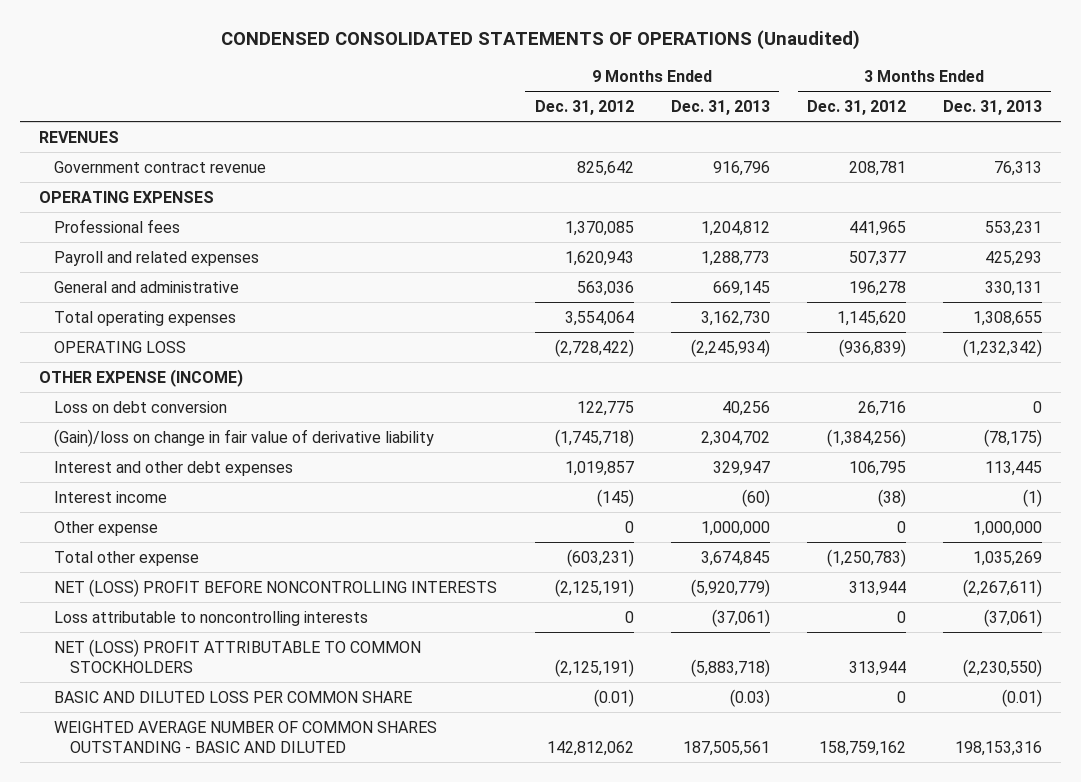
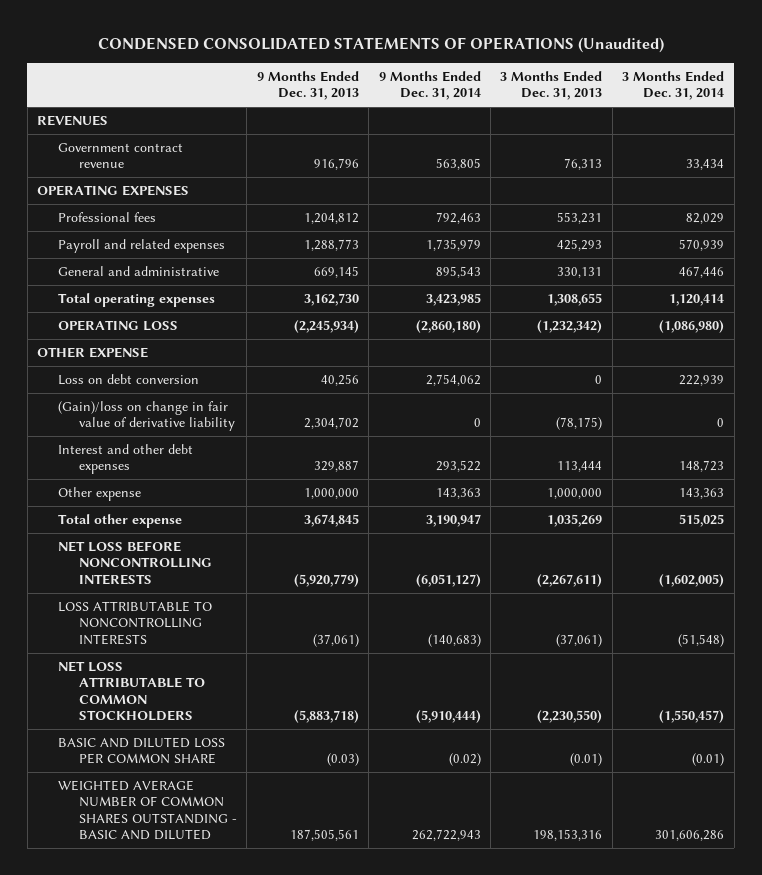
[534,100,634,116] Dec. 31, 2012 -> none
[806,100,906,116] Dec. 31, 2012 -> none
none -> [378,70,481,101] 9 Months Ended Dec. 31, 2014
none -> [622,70,725,101] 3 Months Ended Dec. 31, 2014
[38,368,243,387] OTHER EXPENSE (INCOME) -> [37,346,149,358] OTHER EXPENSE
[54,490,168,503] Interest income -> none
[712,460,770,476] 329,947 -> [313,460,359,473] 329,887
[985,460,1043,476] 113,445 -> [557,461,603,473] 113,444
[54,578,498,597] NET (LOSS) PROFIT BEFORE NONCONTROLLING INTERESTS -> [58,540,213,585] NET LOSS BEFORE NONCONTROLLING INTERESTS
[54,610,369,626] Loss attributable to noncontrolling interests -> [58,600,213,645] LOSS ATTRIBUTABLE TO NONCONTROLLING INTERESTS
[54,638,422,674] NET (LOSS) PROFIT ATTRIBUTABLE TO COMMON STOCKHOLDERS -> [58,660,206,722] NET LOSS ATTRIBUTABLE TO COMMON STOCKHOLDERS

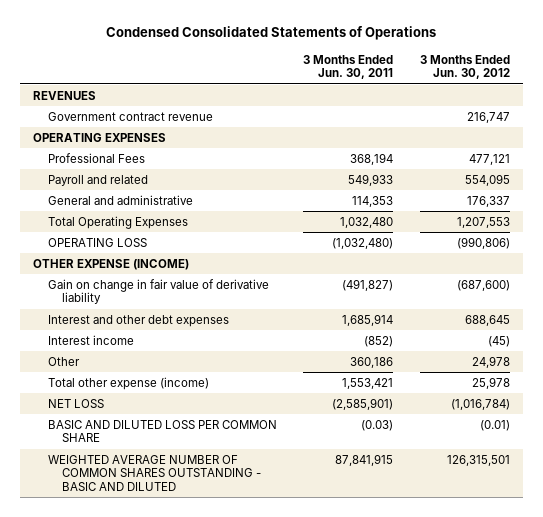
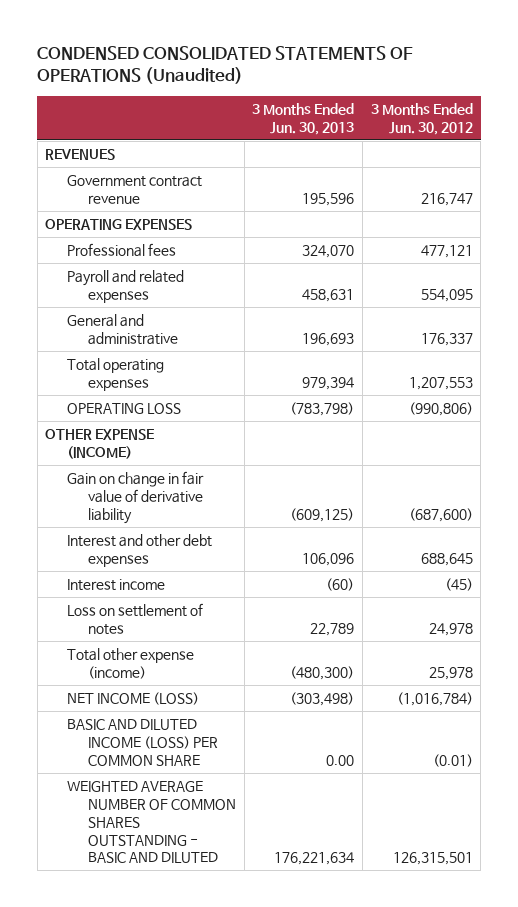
[106,26,437,41] Condensed Consolidated Statements of Operations -> [37,46,414,85] CONDENSED CONSOLIDATED STATEMENTS OF OPERATIONS (Unaudited)
[303,54,394,80] 3 Months Ended Jun. 30, 2011 -> none
none -> [252,102,355,135] 3 Months Ended Jun. 30, 2013
[47,152,145,163] Professional Fees -> [66,243,176,258] Professional fees
[47,174,148,186] Payroll and related -> [66,270,184,303] Payroll and related expenses
[47,215,188,229] Total Operating Expenses -> [66,358,164,391] Total operating expenses
[47,356,80,366] Other -> [66,603,203,635] Loss on settlement of notes
[47,398,104,408] NET LOSS -> [66,692,199,706] NET INCOME (LOSS)
[47,419,277,443] BASIC AND DILUTED LOSS PER COMMON SHARE -> [66,719,218,766] BASIC AND DILUTED INCOME (LOSS) PER COMMON SHARE

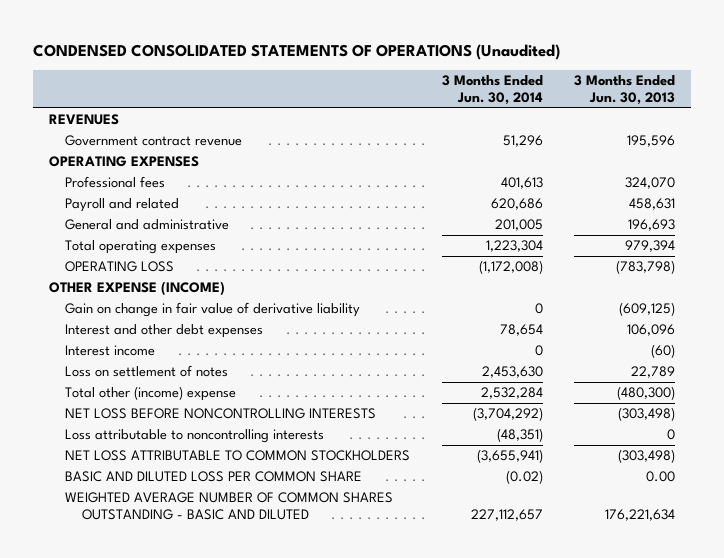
[370,102,473,135] 3 Months Ended Jun. 30, 2012 -> none
none -> [441,75,543,106] 3 Months Ended Jun. 30, 2014
[66,270,184,303] Payroll and related expenses -> [65,198,180,213] Payroll and related
[66,648,194,679] Total other expense (income) -> [65,386,237,402] Total other (income) expense
none -> [65,408,377,420] NET LOSS BEFORE NONCONTROLLING INTERESTS
none -> [65,429,325,444] Loss attributable to noncontrolling interests
[66,692,199,706] NET INCOME (LOSS) -> [65,450,411,462] NET LOSS ATTRIBUTABLE TO COMMON STOCKHOLDERS
[66,719,218,766] BASIC AND DILUTED INCOME (LOSS) PER COMMON SHARE -> [65,471,363,483] BASIC AND DILUTED LOSS PER COMMON SHARE

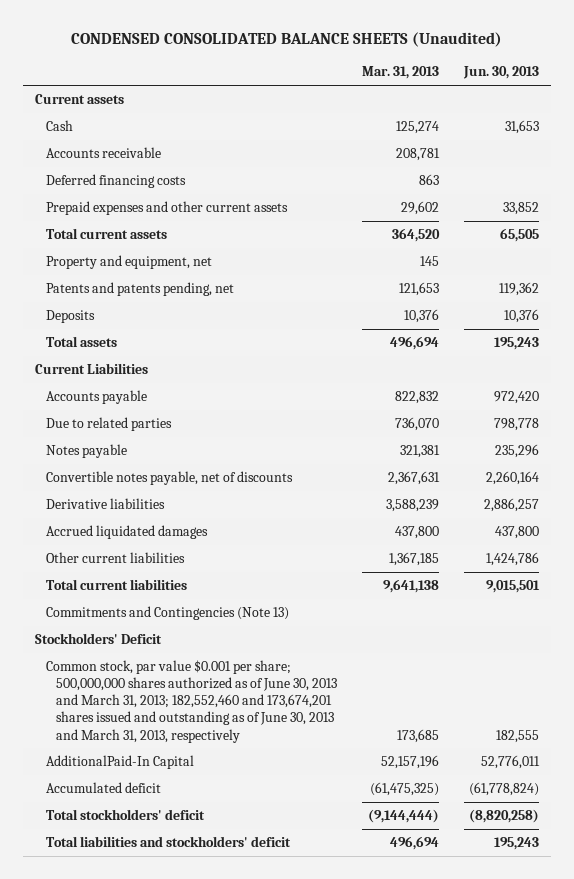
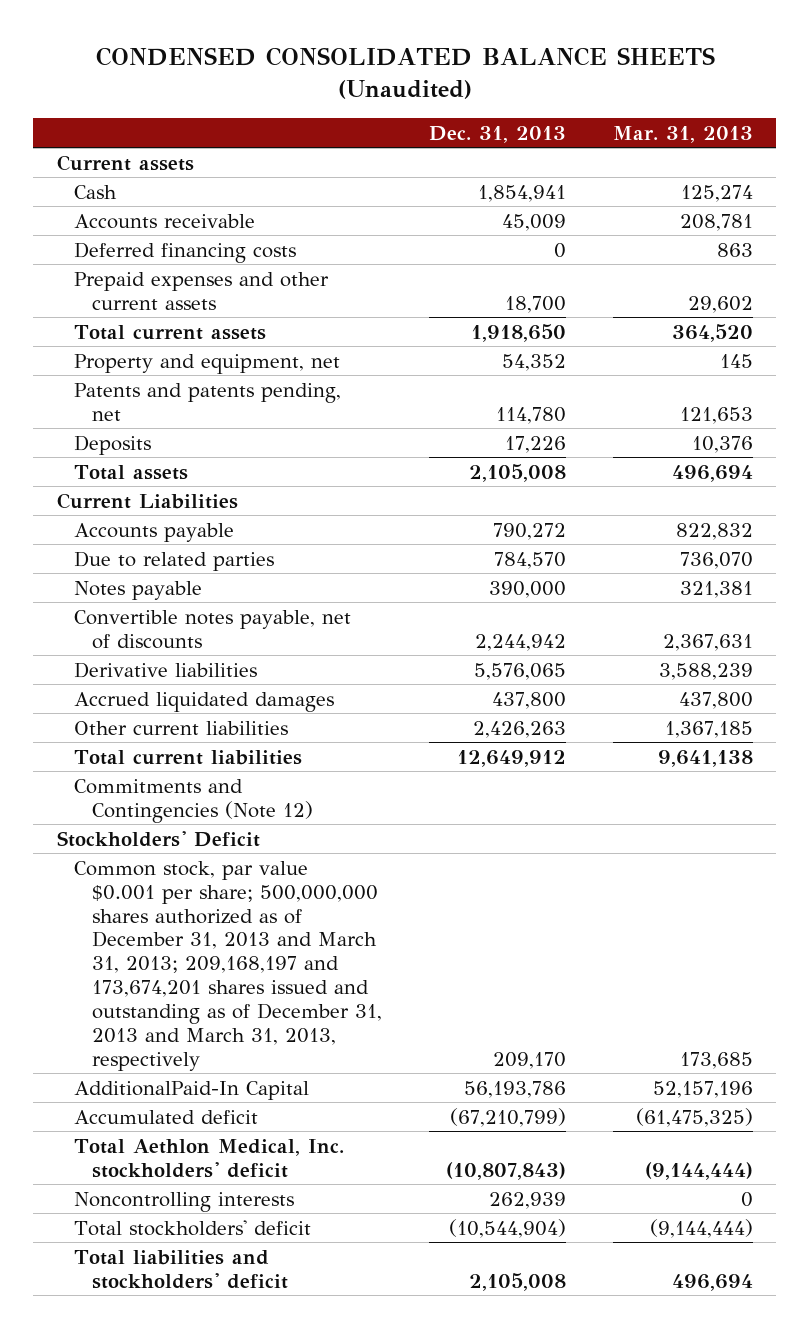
[462,66,539,80] Jun. 30, 2013 -> none
none -> [429,125,567,143] Dec. 31, 2013
[45,606,289,621] Commitments and Contingencies (Note 13) -> [74,778,314,823] Commitments and Contingencies (Note 12)
[45,660,337,743] Common stock, par value $0.001 per share; 500,000,000 shares authorized as of June 30, 2013 and March 31, 2013; 182,552,460 and 173,674,201 shares issued and outstanding as of June 30, 2013 and March 31, 2013, respectively -> [74,860,383,1072] Common stock, par value $0.001 per share; 500,000,000 shares authorized as of December 31, 2013 and March 31, 2013; 209,168,197 and 173,674,201 shares issued and outstanding as of December 31, 2013 and March 31, 2013, respectively
none -> [74,1138,345,1178] Total Aethlon Medical, Inc. stockholders' deficit
none -> [74,1191,295,1212] Noncontrolling interests

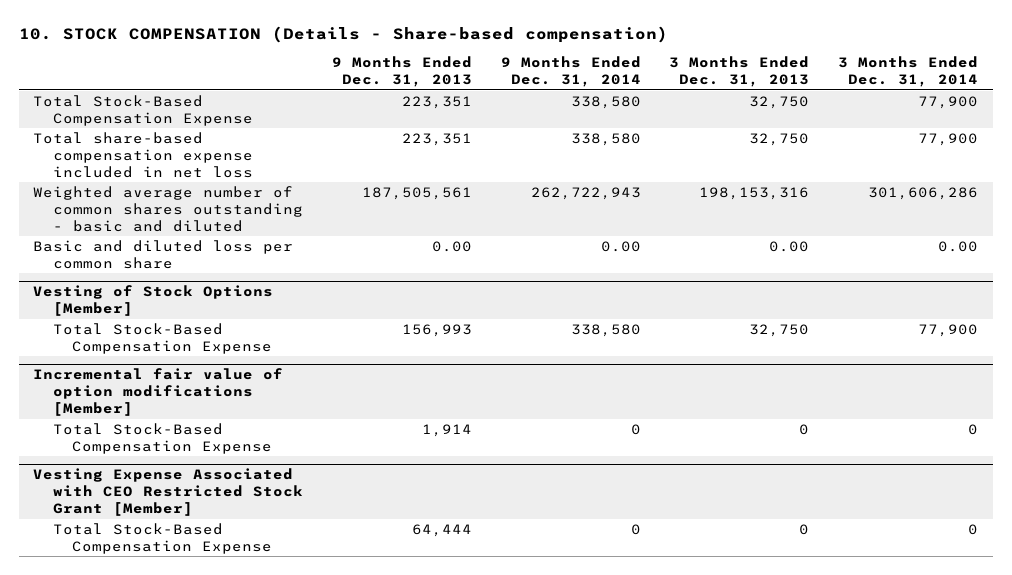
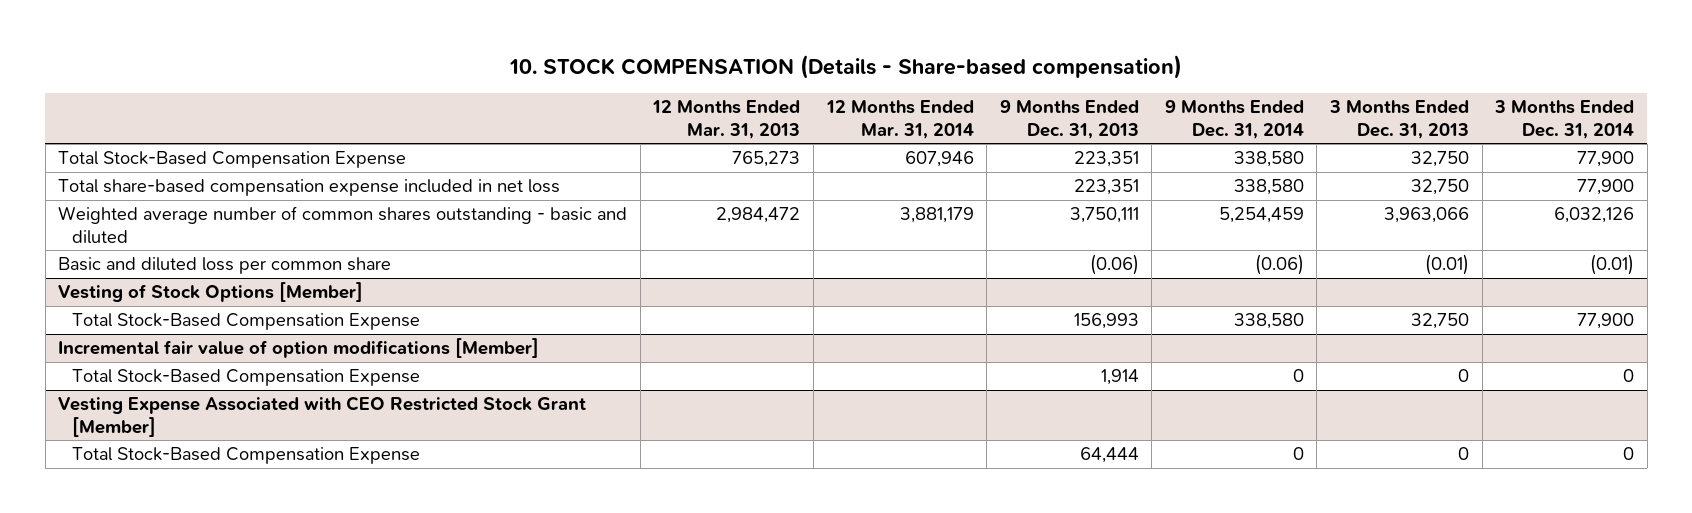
none -> [652,99,801,139] 12 Months Ended Mar. 31, 2013
none -> [825,99,974,139] 12 Months Ended Mar. 31, 2014
[361,186,472,200] 187,505,561 -> [1069,207,1139,224] 3,750,111
[530,186,641,200] 262,722,943 -> [1218,207,1304,224] 5,254,459
[699,186,810,200] 198,153,316 -> [1383,207,1469,224] 3,963,066
[868,186,979,200] 301,606,286 -> [1554,207,1635,224] 6,032,126
[431,240,472,252] 0.00 -> [1089,254,1139,276] (0.06)
[600,240,641,252] 0.00 -> [1254,254,1304,276] (0.06)
[769,240,810,252] 0.00 -> [1424,254,1469,276] (0.01)
[938,240,979,252] 0.00 -> [1590,254,1635,276] (0.01)

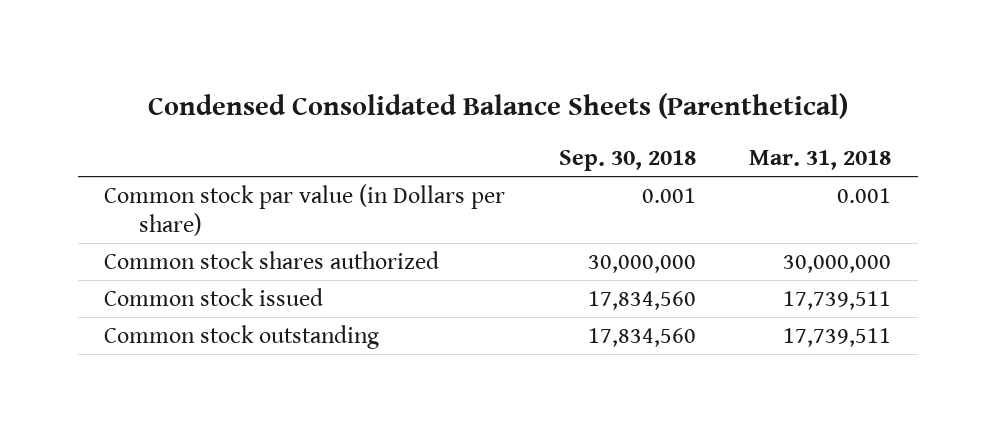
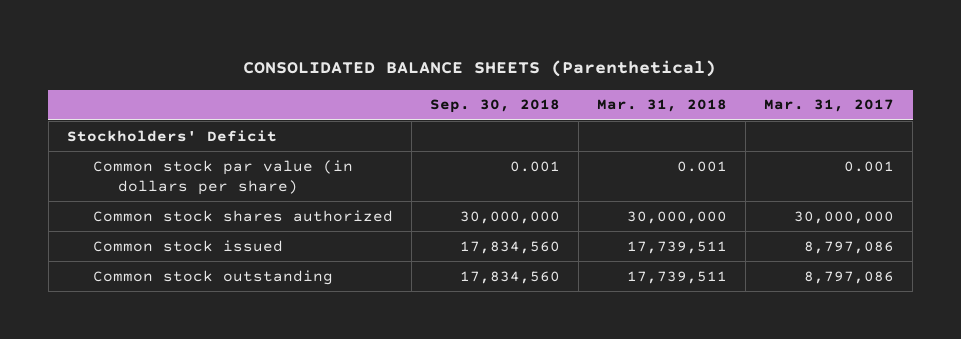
[147,93,848,120] Condensed Consolidated Balance Sheets (Parenthetical) -> [243,60,717,78] CONSOLIDATED BALANCE SHEETS (Parenthetical)
none -> [763,99,894,113] Mar. 31, 2017
none -> [66,129,277,142] Stockholders' Deficit
[104,183,506,237] Common stock par value (in Dollars per share) -> [92,159,353,196] Common stock par value (in dollars per share)

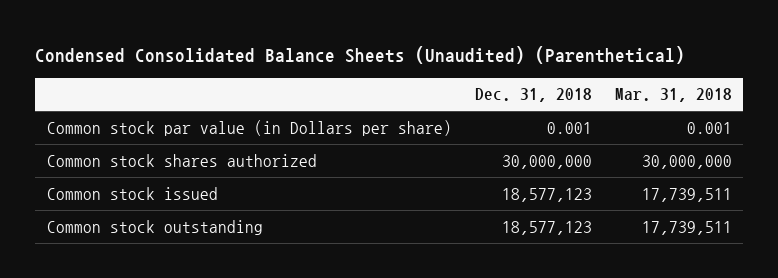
[243,60,717,78] CONSOLIDATED BALANCE SHEETS (Parenthetical) -> [35,46,686,65] Condensed Consolidated Balance Sheets (Unaudited) (Parenthetical)
[429,99,560,114] Sep. 30, 2018 -> none
[763,99,894,113] Mar. 31, 2017 -> none
none -> [474,88,592,103] Dec. 31, 2018
[66,129,277,142] Stockholders' Deficit -> none
[92,159,353,196] Common stock par value (in dollars per share) -> [46,119,452,136] Common stock par value (in Dollars per share)

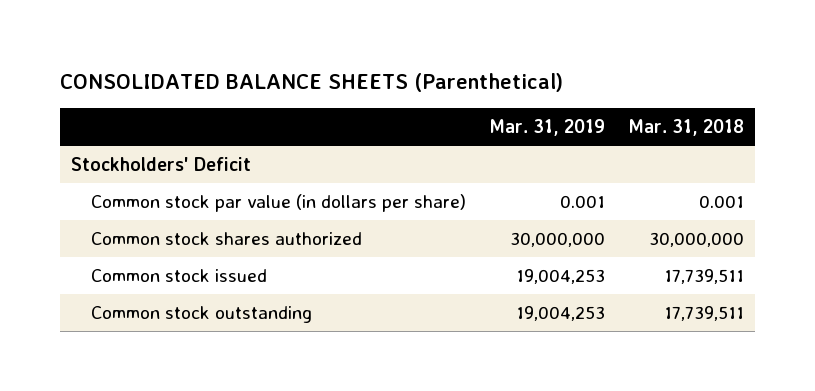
[35,46,686,65] Condensed Consolidated Balance Sheets (Unaudited) (Parenthetical) -> [59,73,563,93] CONSOLIDATED BALANCE SHEETS (Parenthetical)
[474,88,592,103] Dec. 31, 2018 -> none
none -> [488,118,605,136] Mar. 31, 2019
none -> [71,157,252,172] Stockholders' Deficit
[46,119,452,136] Common stock par value (in Dollars per share) -> [90,194,466,213] Common stock par value (in dollars per share)

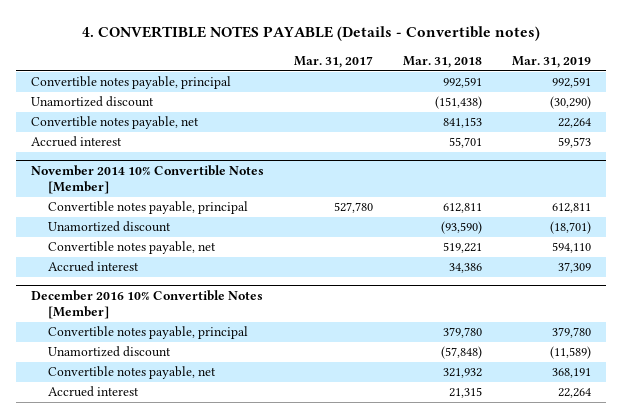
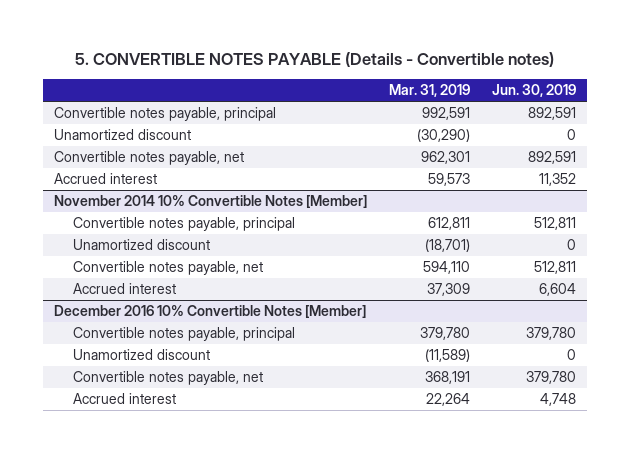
[81,26,540,42] 4. CONVERTIBLE NOTES PAYABLE (Details - Convertible notes) -> [75,51,555,67] 5. CONVERTIBLE NOTES PAYABLE (Details - Convertible notes)
[293,56,373,69] Mar. 31, 2017 -> none
[402,56,482,69] Mar. 31, 2018 -> none
none -> [492,84,577,98] Jun. 30, 2019
[557,118,591,129] 22,264 -> [421,151,471,165] 962,301

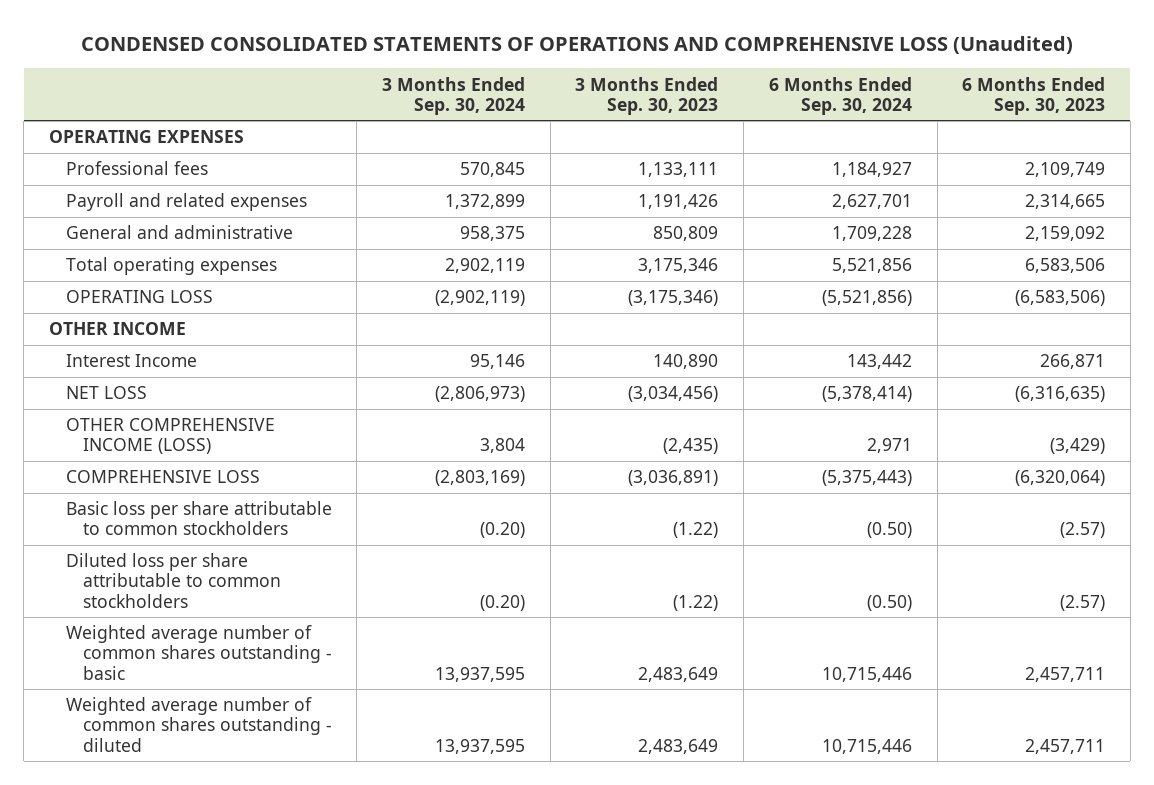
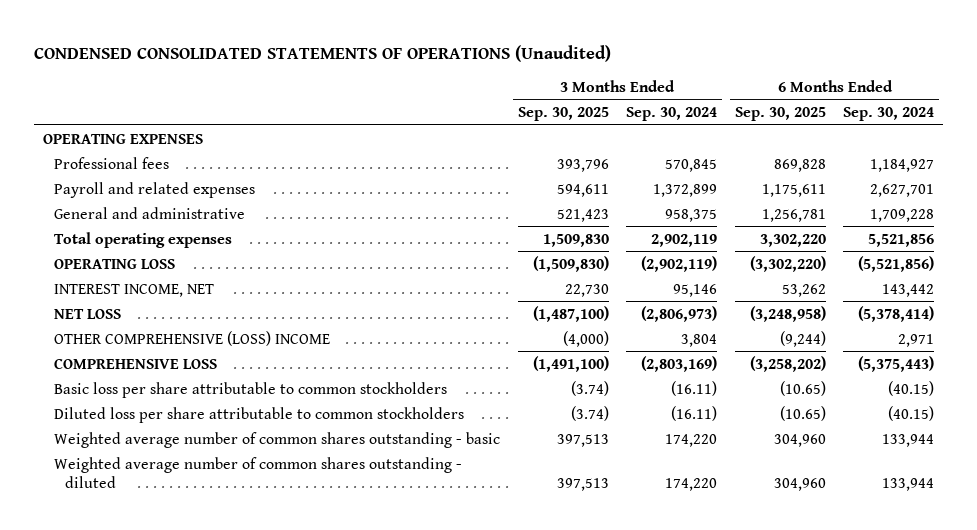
[80,35,1073,54] CONDENSED CONSOLIDATED STATEMENTS OF OPERATIONS AND COMPREHENSIVE LOSS (Unaudited) -> [34,44,612,62] CONDENSED CONSOLIDATED STATEMENTS OF OPERATIONS (Unaudited)
[575,76,719,115] 3 Months Ended Sep. 30, 2023 -> none
[962,76,1106,115] 6 Months Ended Sep. 30, 2023 -> none
none -> [517,107,609,122] Sep. 30, 2025
none -> [734,107,826,122] Sep. 30, 2025
[48,322,186,336] OTHER INCOME -> none
[65,354,197,368] Interest Income -> [53,283,214,297] INTEREST INCOME, NET
[65,418,275,455] OTHER COMPREHENSIVE INCOME (LOSS) -> [53,330,330,346] OTHER COMPREHENSIVE (LOSS) INCOME
[480,522,526,539] (0.20) -> [671,380,718,396] (16.11)
[866,522,912,539] (0.50) -> [888,380,935,396] (40.15)
[480,594,526,611] (0.20) -> [671,405,718,421] (16.11)
[866,594,912,611] (0.50) -> [888,405,935,421] (40.15)
[435,666,526,682] 13,937,595 -> [665,433,718,447] 174,220
[821,666,912,682] 10,715,446 -> [882,433,935,447] 133,944
[435,738,526,754] 13,937,595 -> [665,478,718,492] 174,220
[821,738,912,754] 10,715,446 -> [882,478,935,492] 133,944

